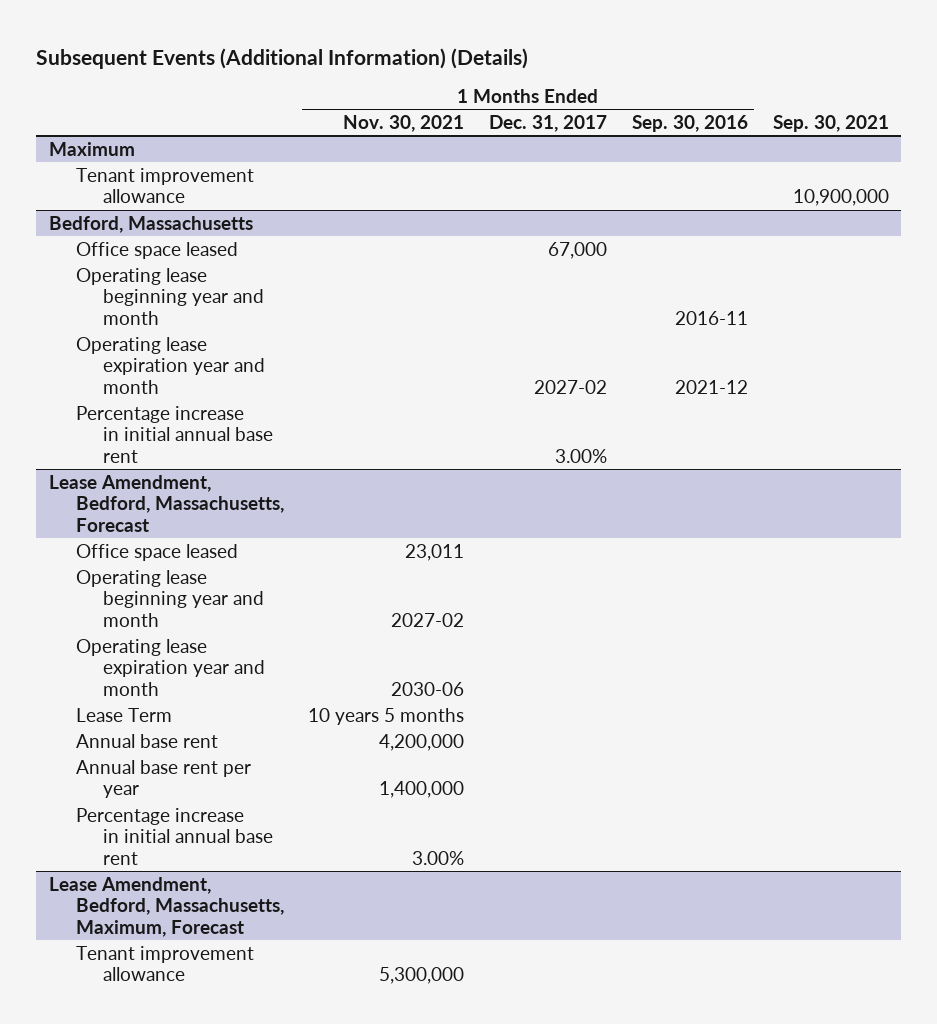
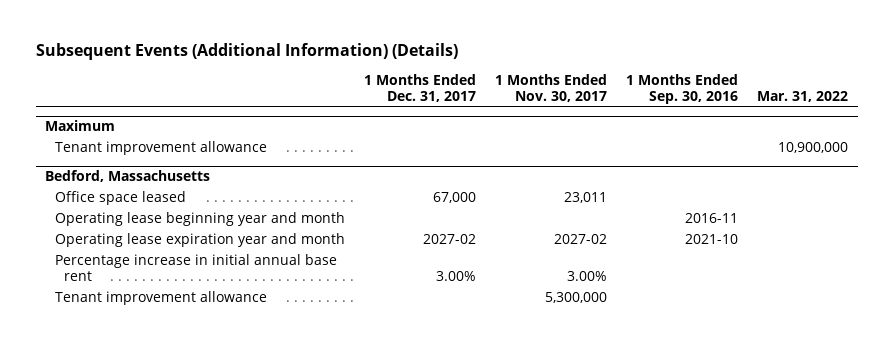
[343,114,465,132] Nov. 30, 2021 -> none
[772,114,889,132] Sep. 30, 2021 -> none
none -> [495,73,608,103] 1 Months Ended Nov. 30, 2017
none -> [757,91,849,103] Mar. 31, 2022
[675,379,749,394] 2021-12 -> [685,234,739,245] 2021-10
[48,474,284,532] Lease Amendment, Bedford, Massachusetts, Forecast -> none
[75,543,238,561] Office space leased -> none
[75,569,264,627] Operating lease beginning year and month -> none
[75,638,265,696] Operating lease expiration year and month -> none
[75,707,172,722] Lease Term -> none
[75,733,218,748] Annual base rent -> none
[75,759,251,799] Annual base rent per year -> none
[75,807,273,865] Percentage increase in initial annual base rent -> none
[48,876,284,937] Lease Amendment, Bedford, Massachusetts, Maximum, Forecast -> none
[75,945,254,982] Tenant improvement allowance -> none
none -> [54,291,267,306] Tenant improvement allowance

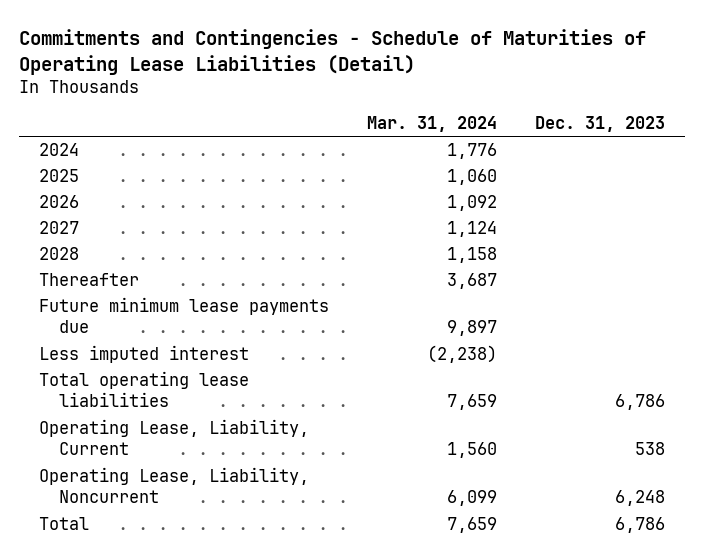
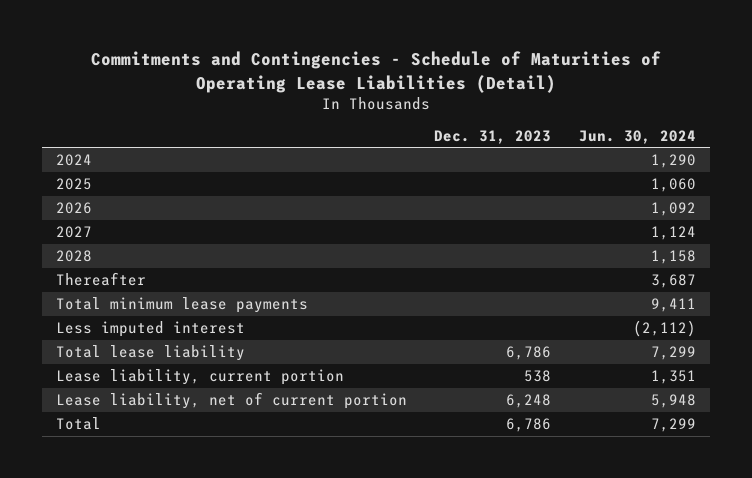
[366,116,497,133] Mar. 31, 2024 -> none
none -> [578,129,696,144] Jun. 30, 2024
[38,297,329,334] Future minimum lease payments due -> [55,296,308,313] Total minimum lease payments
[38,371,249,408] Total operating lease liabilities -> [55,344,245,361] Total lease liability
[38,419,309,456] Operating Lease, Liability, Current -> [55,368,344,385] Lease liability, current portion
[38,467,309,504] Operating Lease, Liability, Noncurrent -> [55,391,407,409] Lease liability, net of current portion

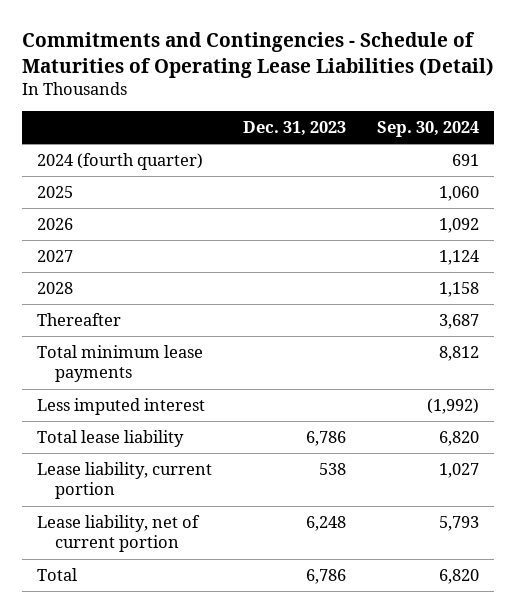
[578,129,696,144] Jun. 30, 2024 -> none
none -> [376,121,479,138] Sep. 30, 2024
[55,153,92,166] 2024 -> [37,152,204,170] 2024 (fourth quarter)

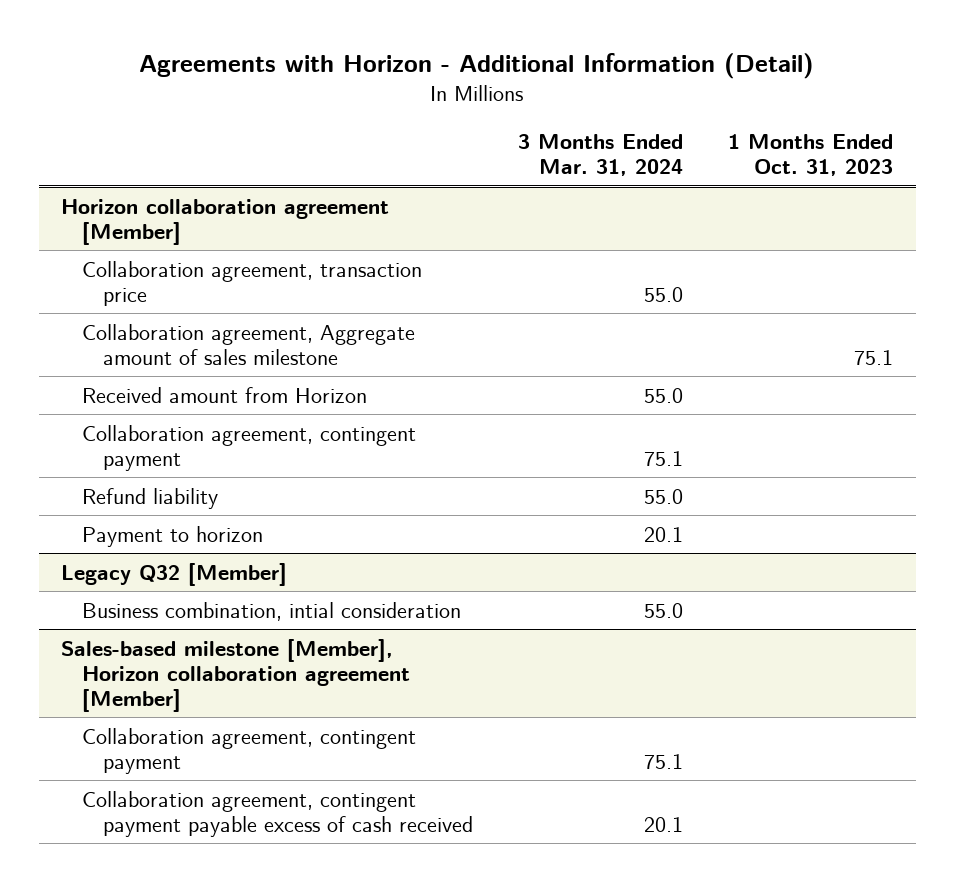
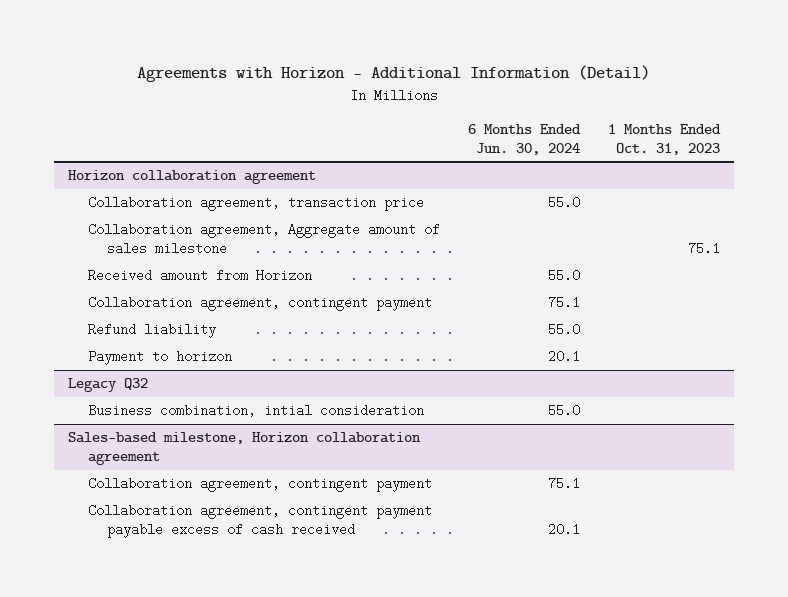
[518,133,684,177] 3 Months Ended Mar. 31, 2024 -> none
none -> [467,123,581,155] 6 Months Ended Jun. 30, 2024
[61,198,390,245] Horizon collaboration agreement [Member] -> [68,170,317,185] Horizon collaboration agreement
[61,562,288,586] Legacy Q32 [Member] -> [68,378,149,393] Legacy Q32
[61,638,411,712] Sales-based milestone [Member], Horizon collaboration agreement [Member] -> [68,432,422,466] Sales-based milestone, Horizon collaboration agreement

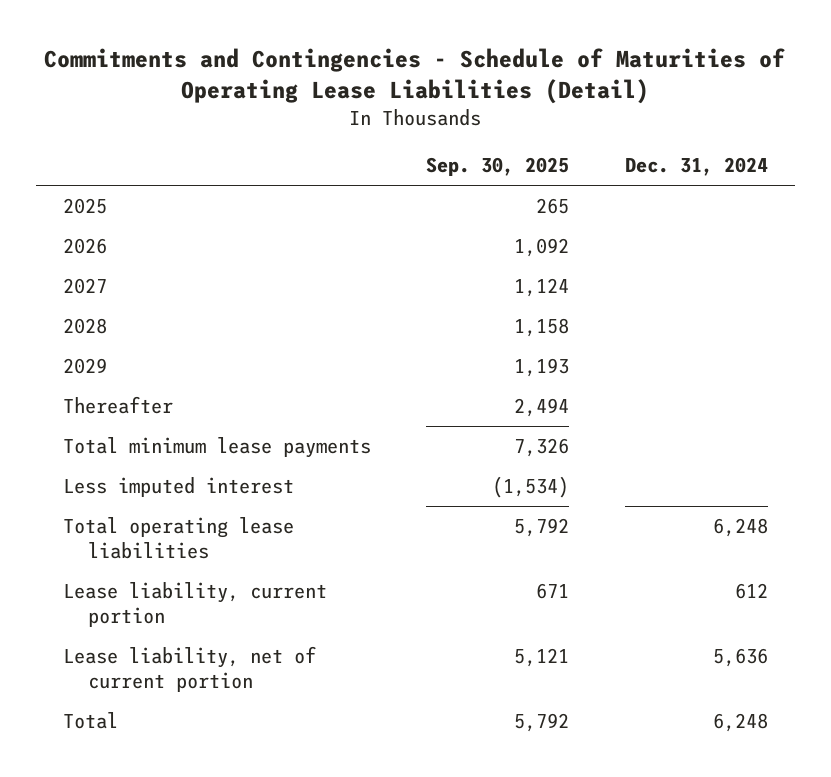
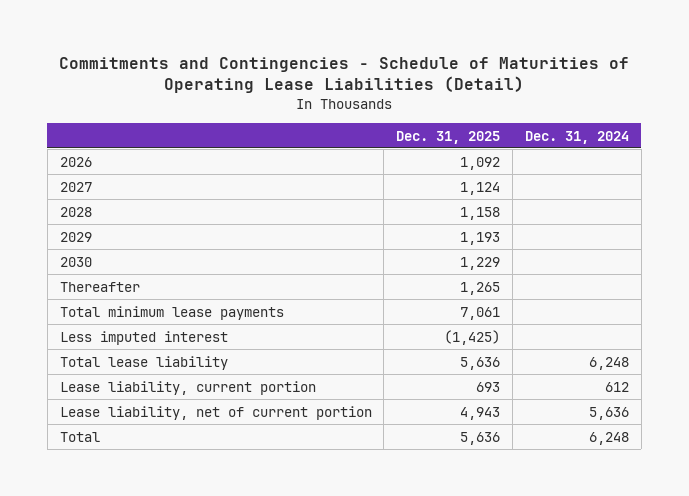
[426,157,570,177] Sep. 30, 2025 -> none
none -> [396,130,501,144] Dec. 31, 2025
[63,197,108,214] 2025 -> none
none -> [59,256,92,267] 2030
[63,516,295,559] Total operating lease liabilities -> [59,355,228,370] Total lease liability

